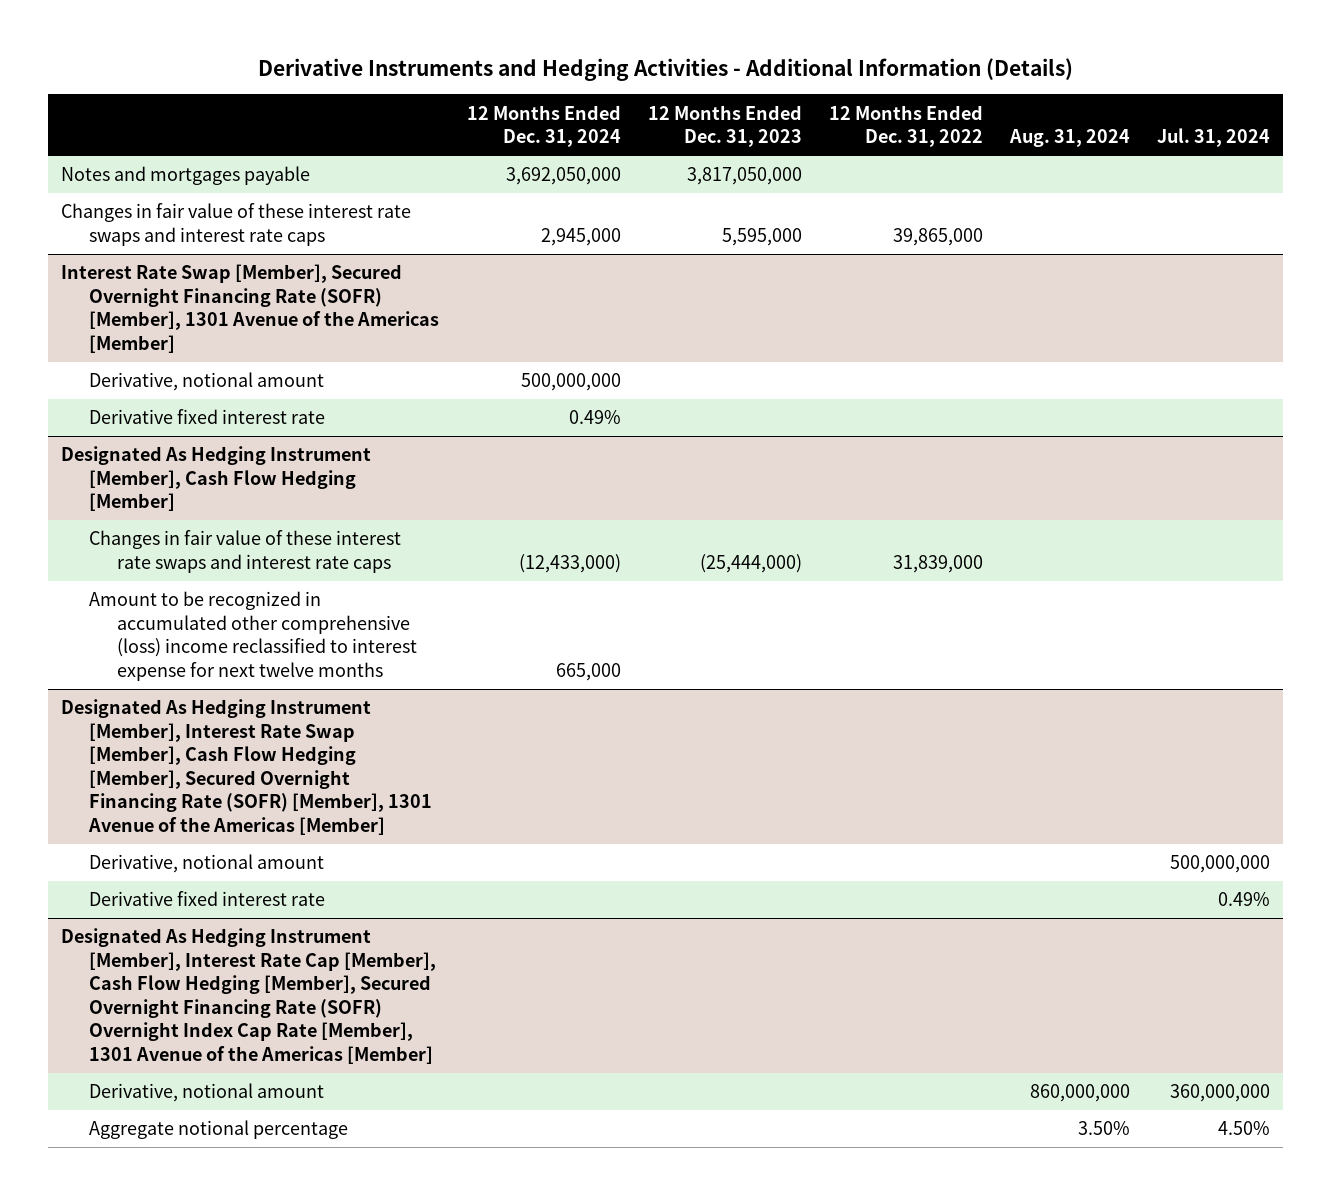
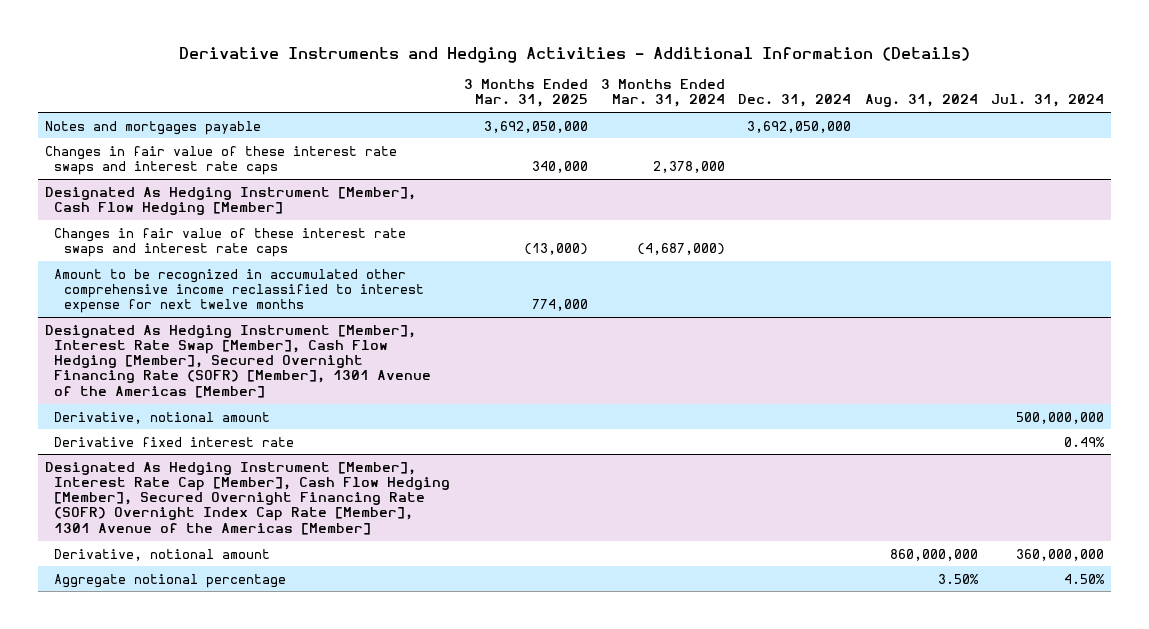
[466,104,621,148] 12 Months Ended Dec. 31, 2024 -> none
[647,104,802,148] 12 Months Ended Dec. 31, 2023 -> none
[828,104,983,148] 12 Months Ended Dec. 31, 2022 -> none
none -> [463,78,588,108] 3 Months Ended Mar. 31, 2025
none -> [601,78,726,108] 3 Months Ended Mar. 31, 2024
none -> [738,94,852,108] Dec. 31, 2024
[61,264,440,353] Interest Rate Swap [Member], Secured Overnight Financing Rate (SOFR) [Member], 1301 Avenue of the Americas [Member] -> none
[89,372,325,392] Derivative, notional amount -> none
[89,409,326,425] Derivative fixed interest rate -> none
[89,591,418,681] Amount to be recognized in accumulated other comprehensive (loss) income reclassified to interest expense for next twelve months -> [54,268,424,314] Amount to be recognized in accumulated other comprehensive income reclassified to interest expense for next twelve months

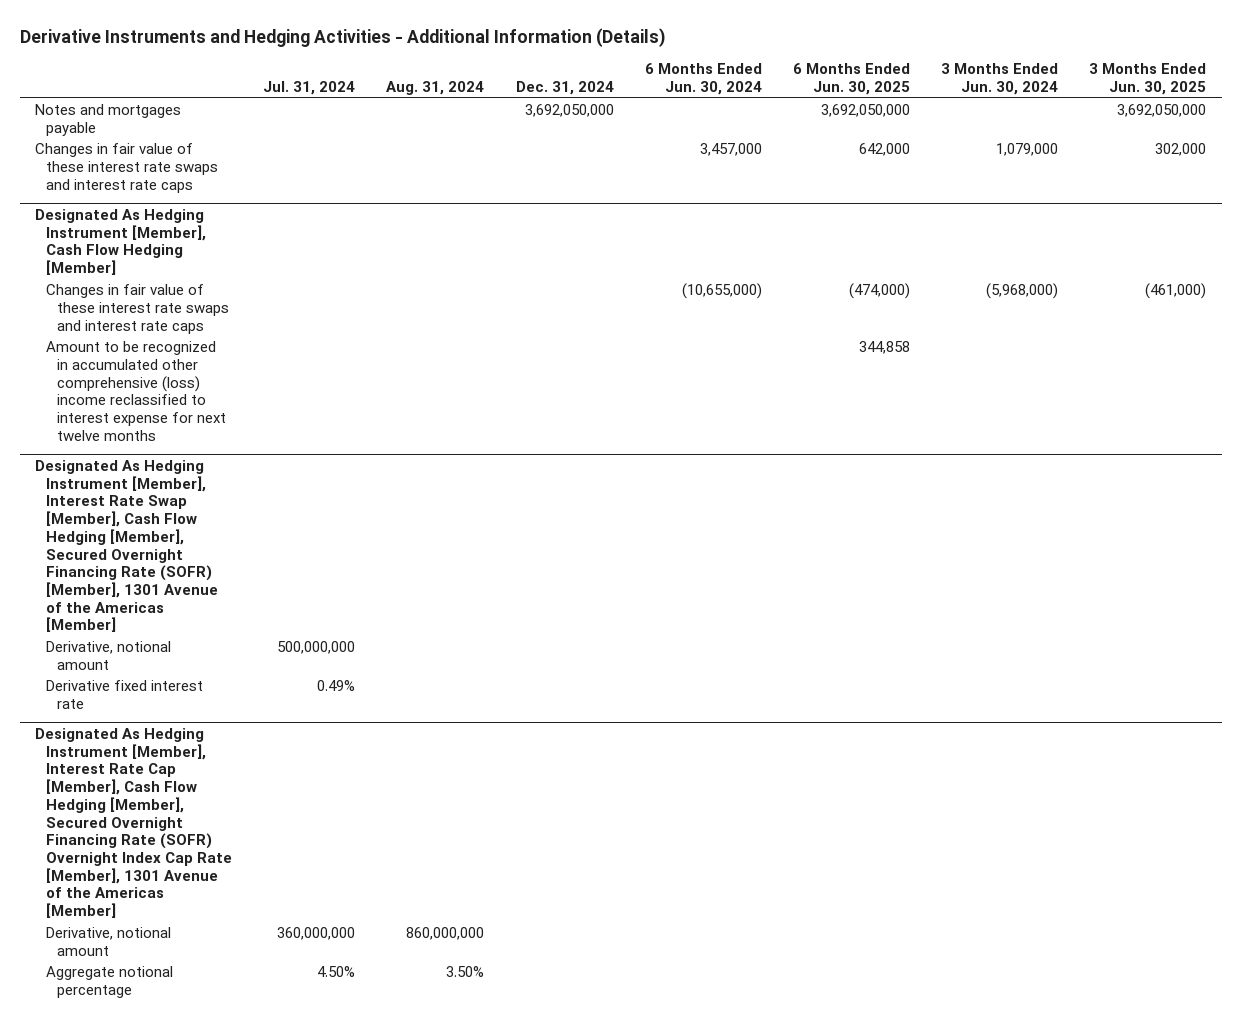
[463,78,588,108] 3 Months Ended Mar. 31, 2025 -> none
[601,78,726,108] 3 Months Ended Mar. 31, 2024 -> none
none -> [644,63,762,96] 6 Months Ended Jun. 30, 2024
none -> [792,63,910,96] 6 Months Ended Jun. 30, 2025
none -> [940,63,1058,96] 3 Months Ended Jun. 30, 2024
none -> [1089,63,1207,96] 3 Months Ended Jun. 30, 2025
[54,268,424,314] Amount to be recognized in accumulated other comprehensive income reclassified to interest expense for next twelve months -> [46,341,226,441] Amount to be recognized in accumulated other comprehensive (loss) income reclassified to interest expense for next twelve months

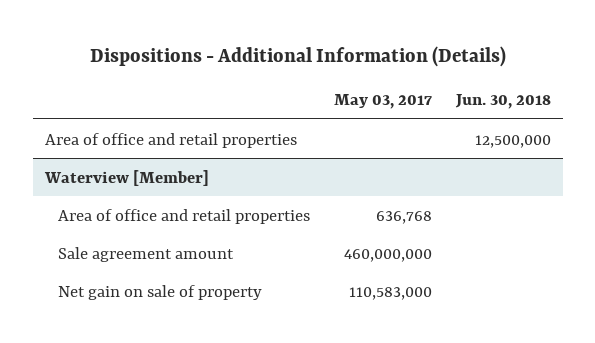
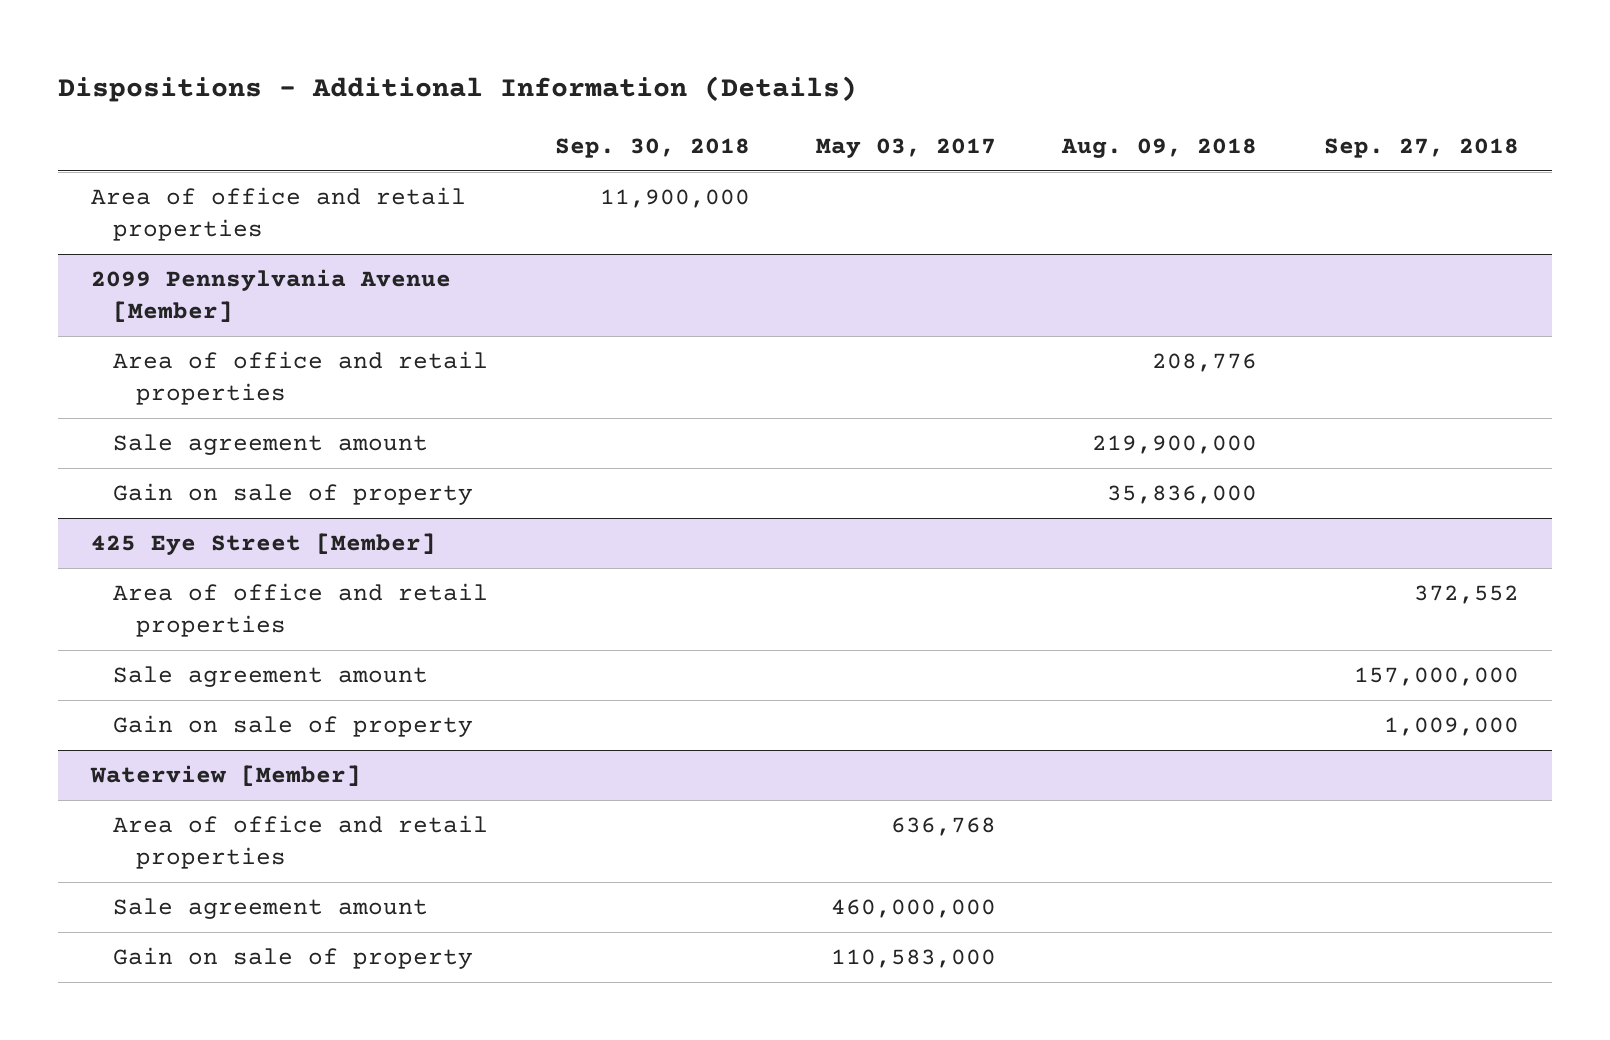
[454,94,551,110] Jun. 30, 2018 -> none
none -> [554,138,750,159] Sep. 30, 2018
none -> [1061,138,1258,159] Aug. 09, 2018
none -> [1323,138,1519,159] Sep. 27, 2018
none -> [91,269,452,322] 2099 Pennsylvania Avenue [Member]
none -> [113,351,489,405] Area of office and retail properties
none -> [113,434,429,456] Sale agreement amount
none -> [113,483,474,506] Gain on sale of property
none -> [91,533,437,556] 425 Eye Street [Member]
none -> [113,583,489,637] Area of office and retail properties
none -> [113,666,429,688] Sale agreement amount
none -> [113,715,474,738] Gain on sale of property
[58,284,263,300] Net gain on sale of property -> [113,947,474,970] Gain on sale of property

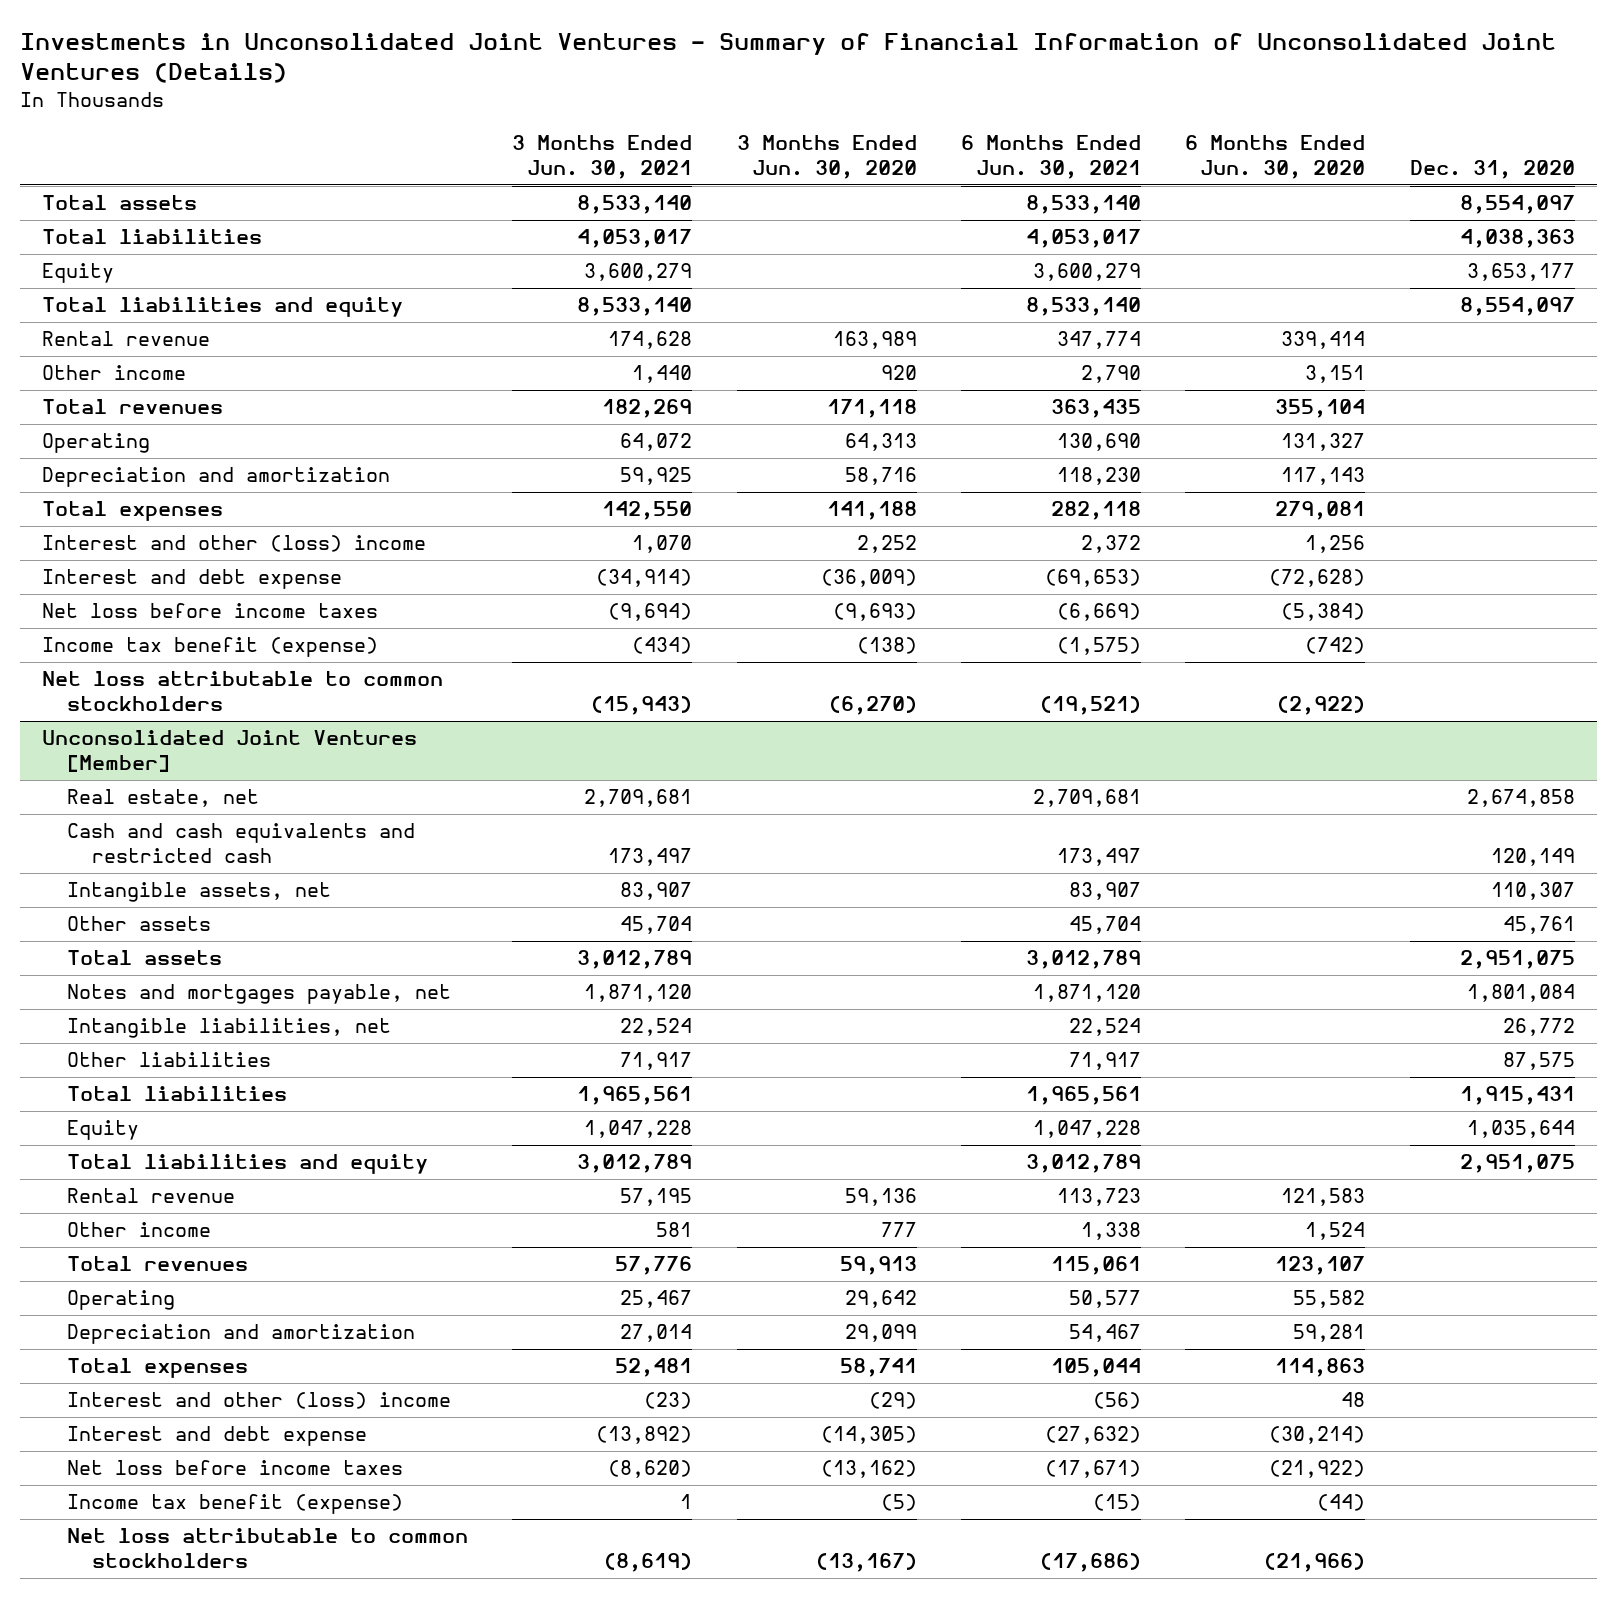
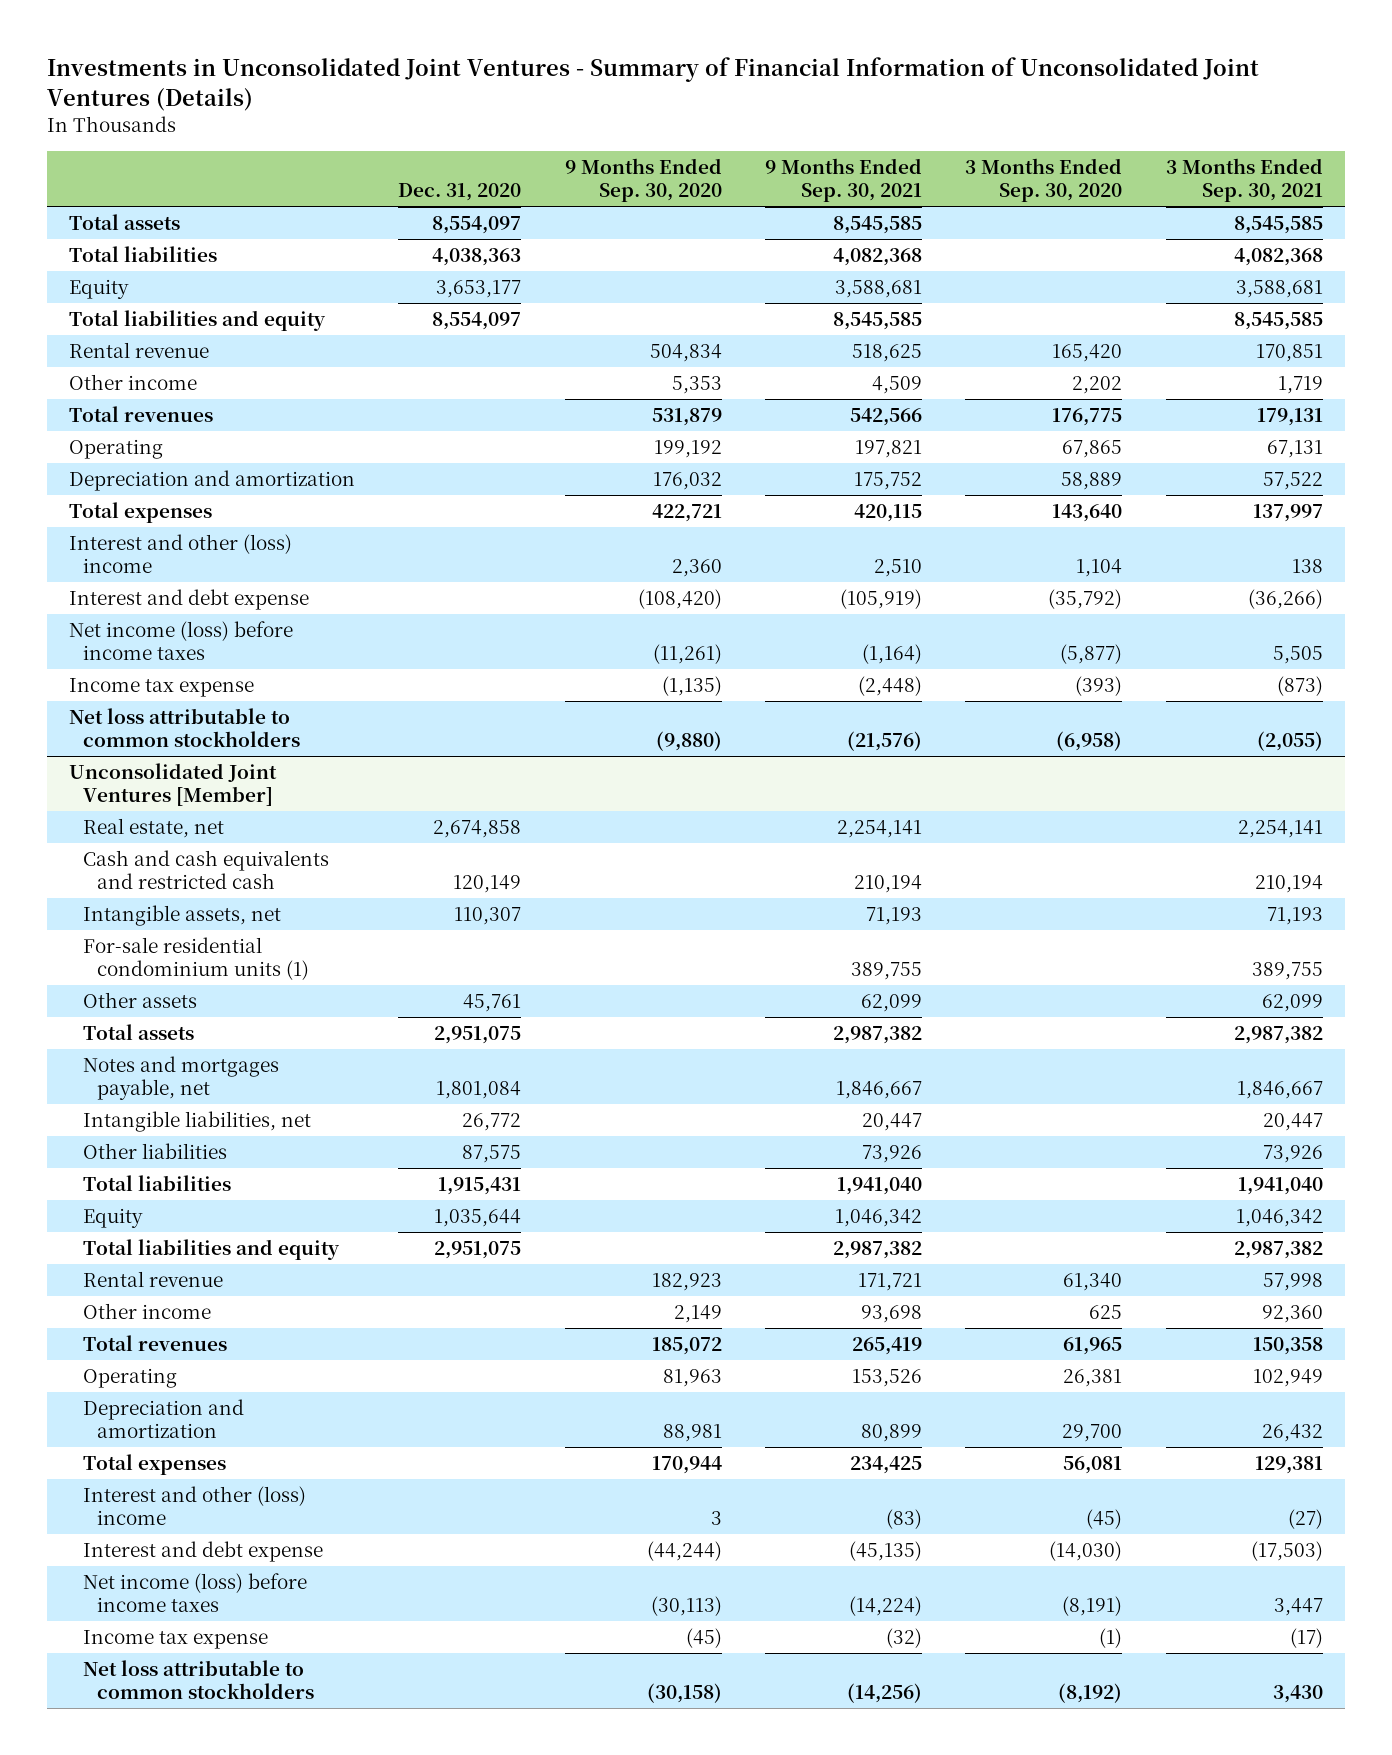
[512,135,693,180] 3 Months Ended Jun. 30, 2021 -> none
[736,135,917,180] 3 Months Ended Jun. 30, 2020 -> none
[961,135,1142,180] 6 Months Ended Jun. 30, 2021 -> none
[1185,135,1366,180] 6 Months Ended Jun. 30, 2020 -> none
none -> [564,157,722,202] 9 Months Ended Sep. 30, 2020
none -> [764,157,922,202] 9 Months Ended Sep. 30, 2021
none -> [965,157,1123,202] 3 Months Ended Sep. 30, 2020
none -> [1165,157,1323,202] 3 Months Ended Sep. 30, 2021
[41,603,378,619] Net loss before income taxes -> [68,621,293,661] Net income (loss) before income taxes
[41,637,378,658] Income tax benefit (expense) -> [68,678,254,698] Income tax expense
none -> [82,937,310,981] For-sale residential condominium units (1)
[66,1460,403,1476] Net loss before income taxes -> [82,1573,307,1613] Net income (loss) before income taxes
[66,1494,403,1515] Income tax benefit (expense) -> [82,1630,268,1650] Income tax expense

